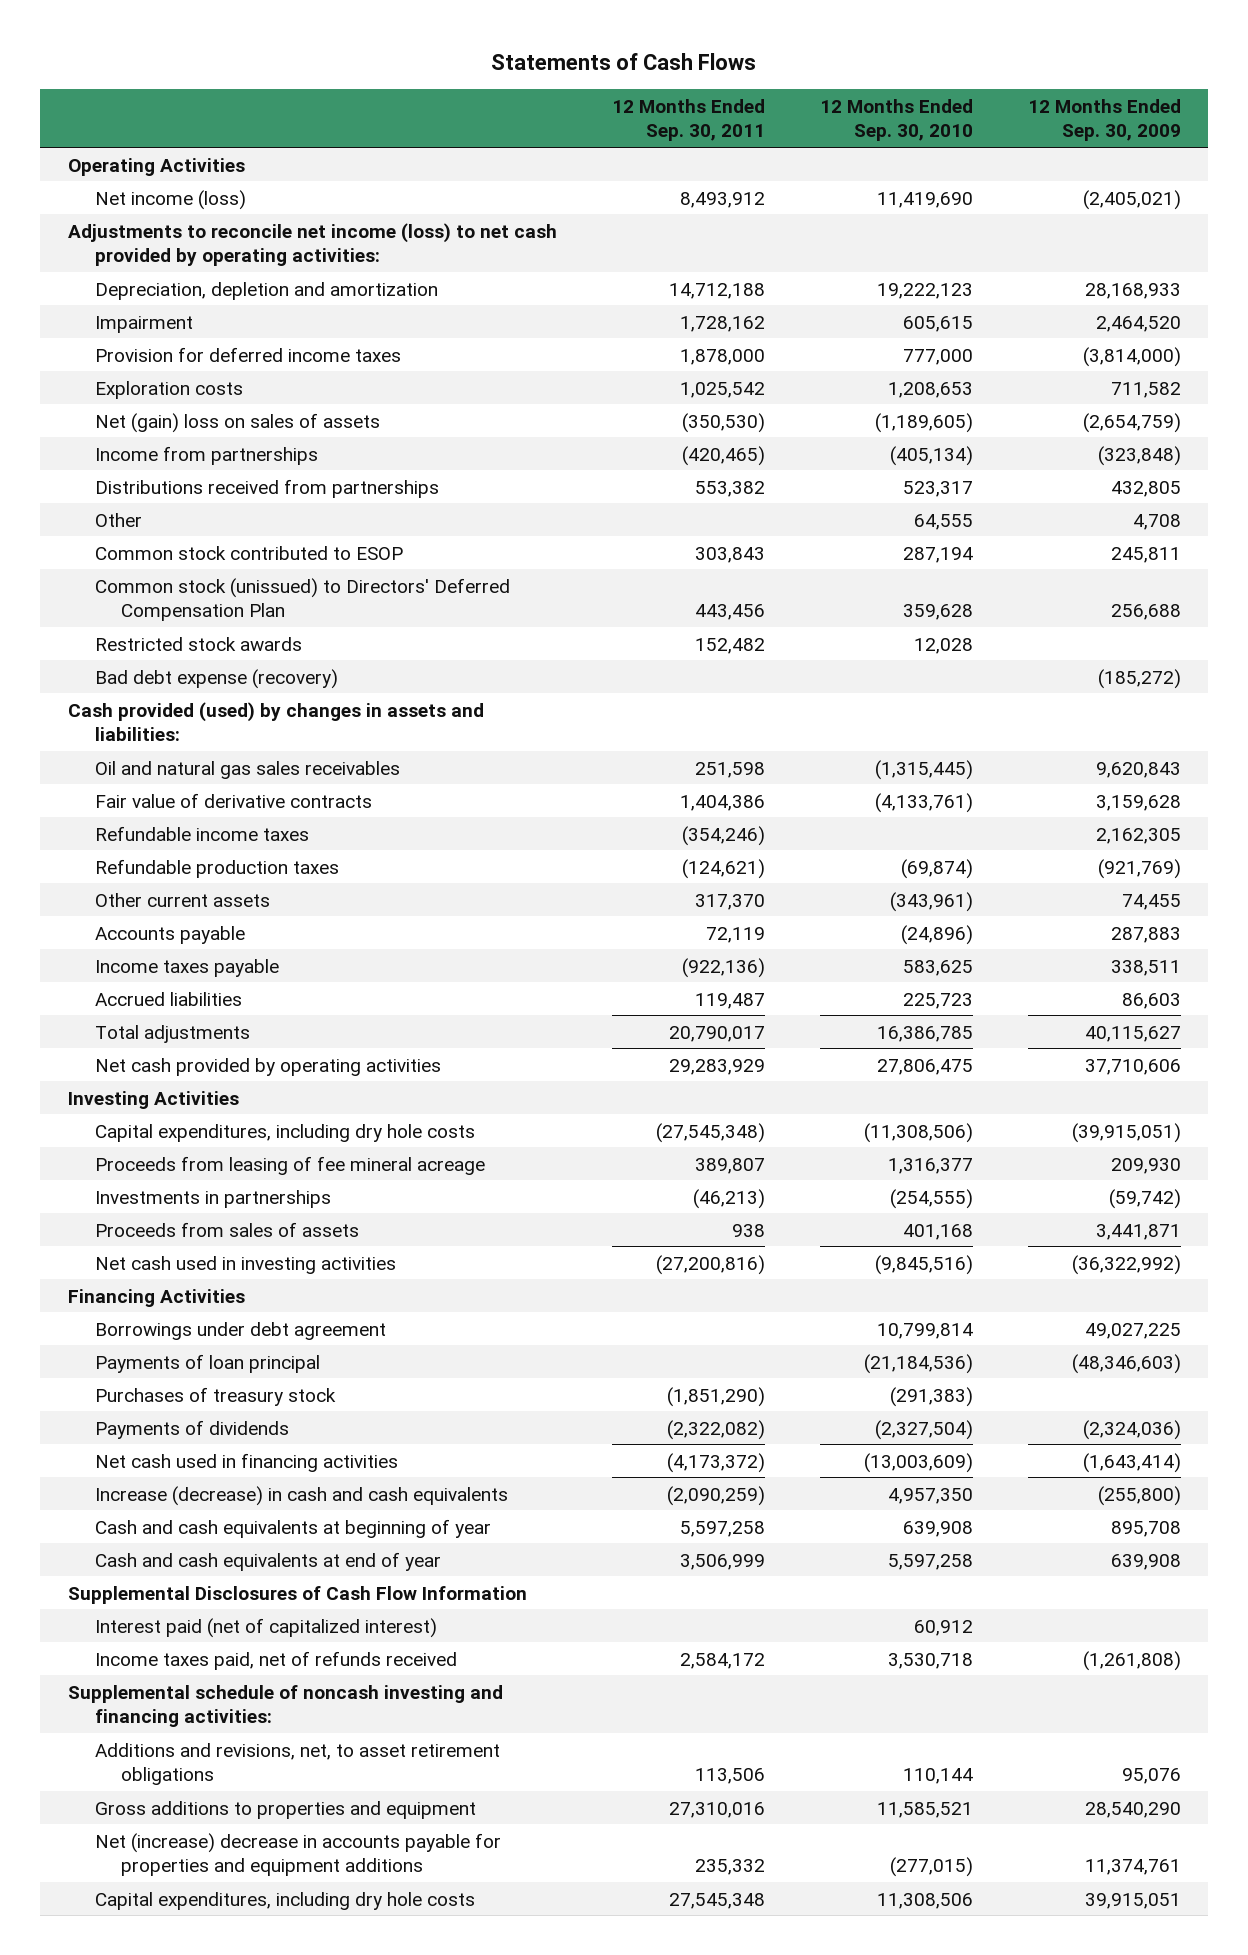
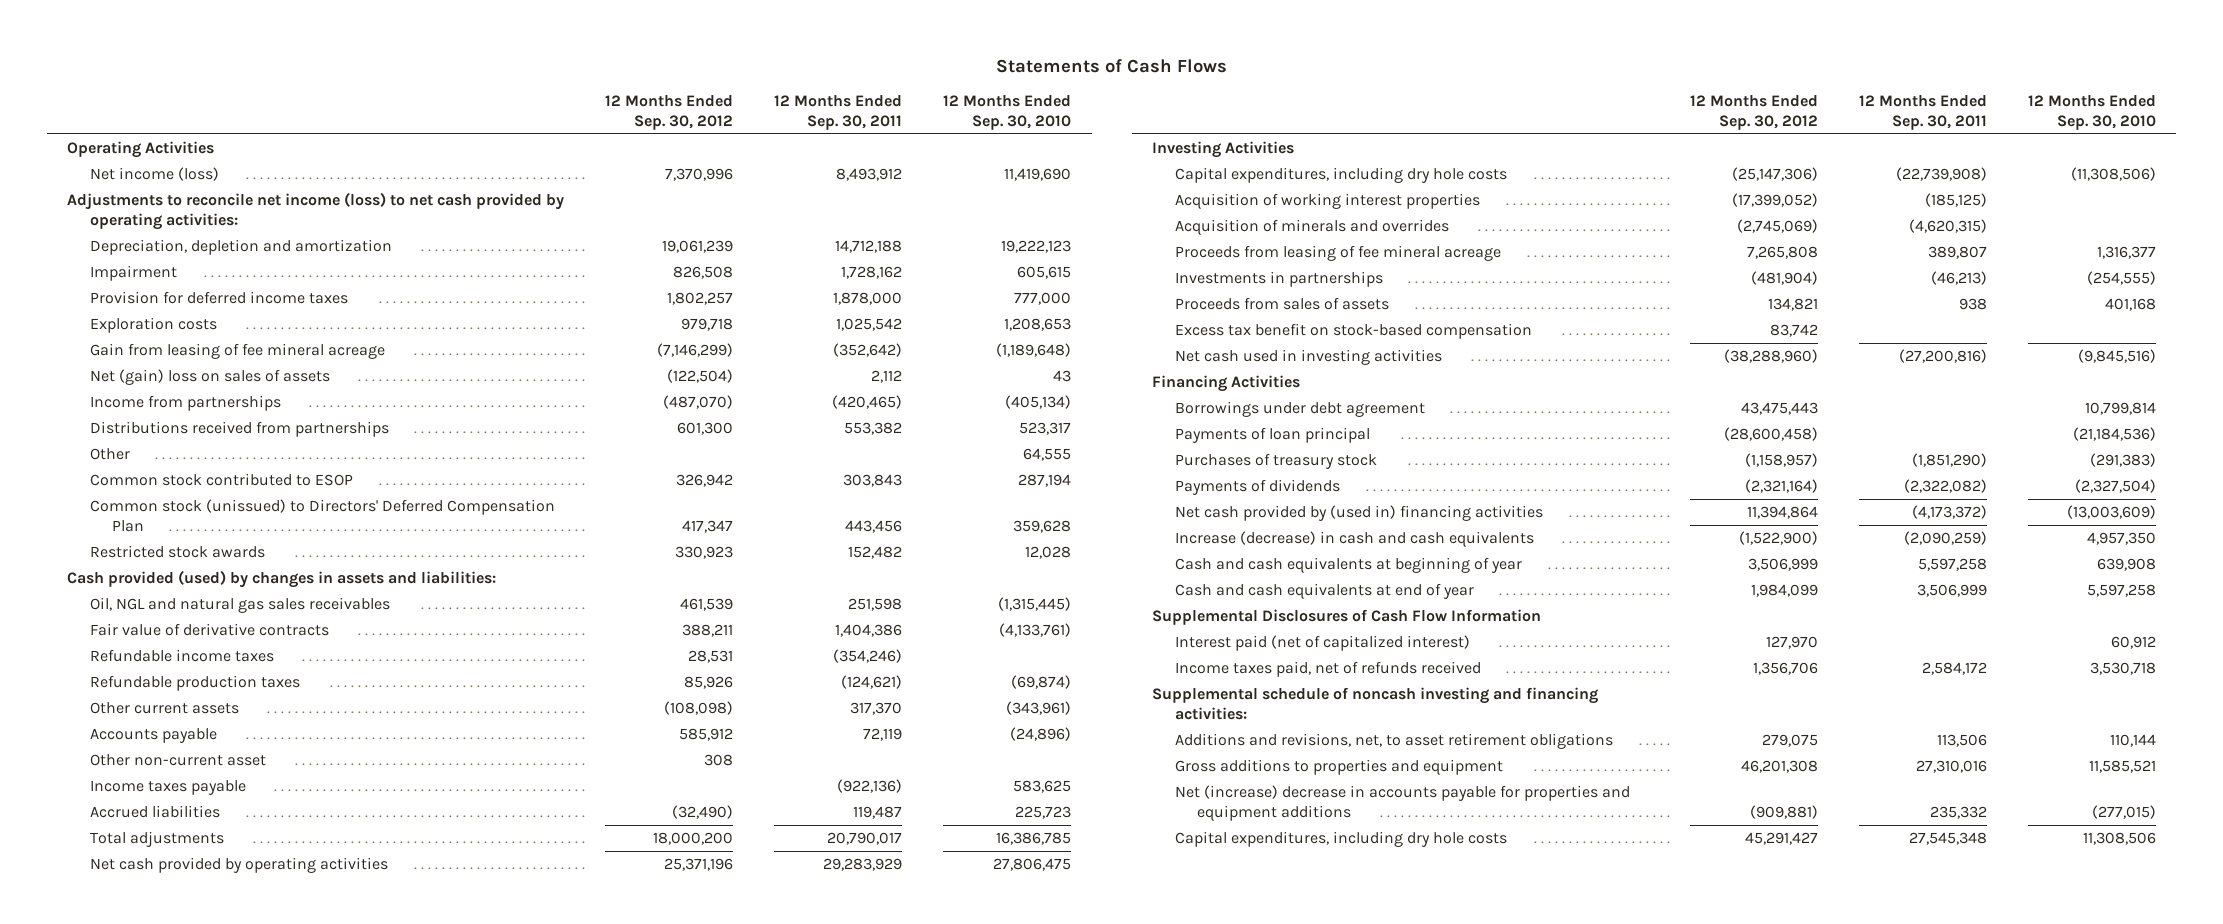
[1027,98,1181,142] 12 Months Ended Sep. 30, 2009 -> none
none -> [605,94,734,130] 12 Months Ended Sep. 30, 2012
none -> [89,343,385,360] Gain from leasing of fee mineral acreage
[681,412,765,433] (350,530) -> [871,370,903,384] 2,112
[874,412,973,433] (1,189,605) -> [1053,370,1072,383] 43
[94,668,338,689] Bad debt expense (recovery) -> none
[94,760,400,779] Oil and natural gas sales receivables -> [89,597,390,614] Oil, NGL and natural gas sales receivables
none -> [89,754,266,767] Other non-current asset
[655,1122,765,1143] (27,545,348) -> [1896,167,1988,182] (22,739,908)
none -> [1174,193,1480,210] Acquisition of working interest properties
none -> [1174,219,1449,236] Acquisition of minerals and overrides
none -> [1174,323,1532,340] Excess tax benefit on stock-based compensation
[94,1452,398,1472] Net cash used in financing activities -> [1174,505,1543,522] Net cash provided by (used in) financing activities

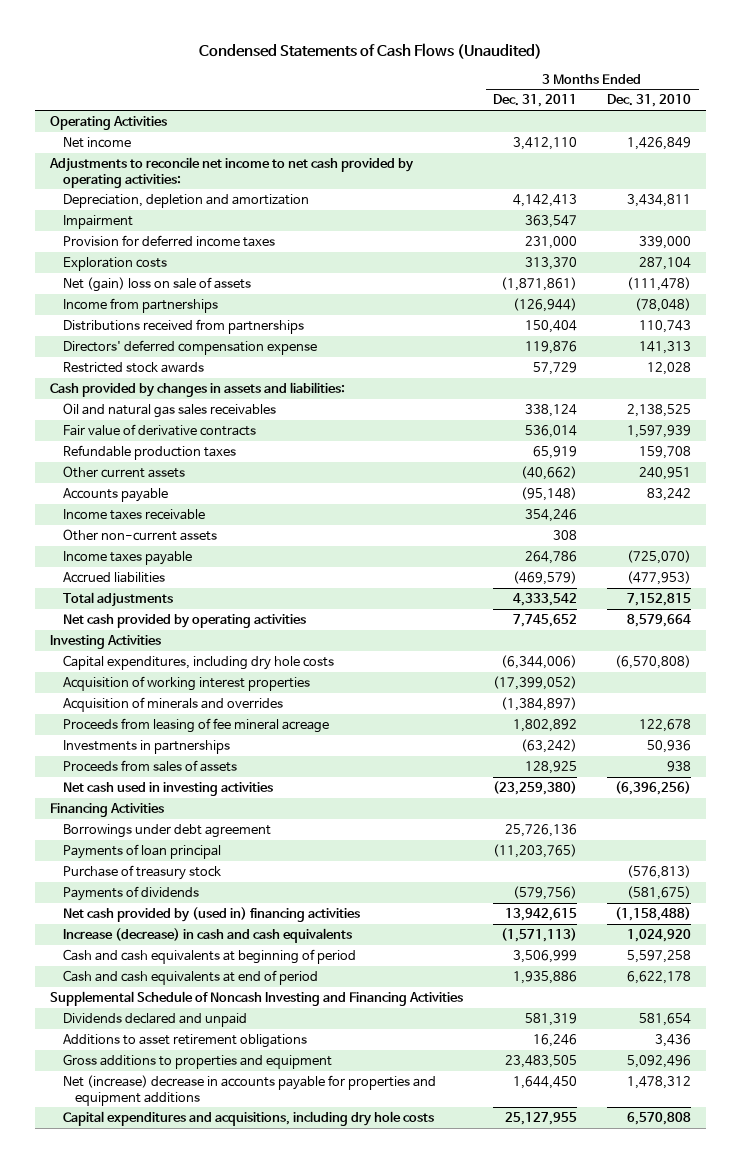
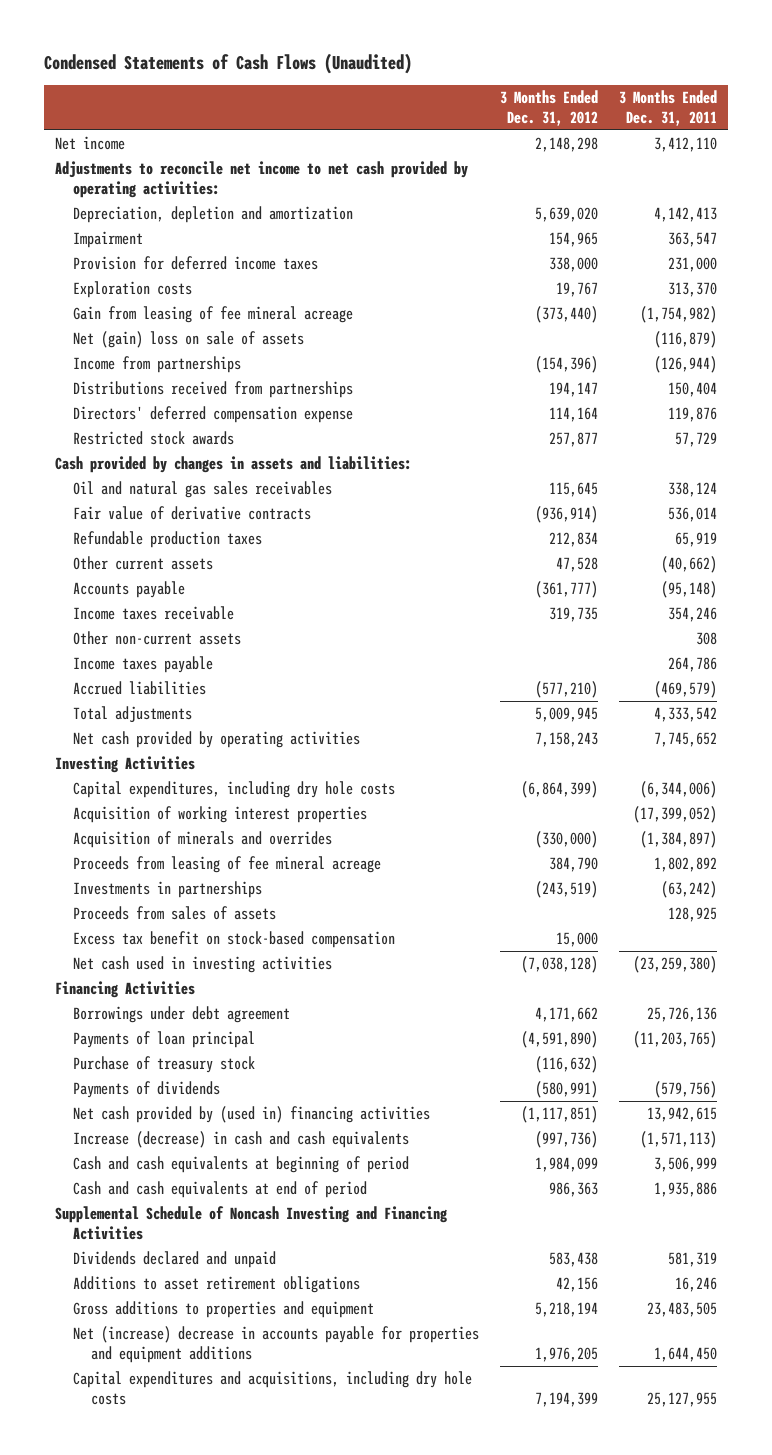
[607,94,692,108] Dec. 31, 2010 -> none
none -> [499,90,598,127] 3 Months Ended Dec. 31, 2012
[50,116,168,131] Operating Activities -> none
none -> [72,306,353,324] Gain from leasing of fee mineral acreage
[501,277,578,292] (1,871,861) -> [654,331,718,349] (116,879)
none -> [72,931,395,949] Excess tax benefit on stock-based compensation

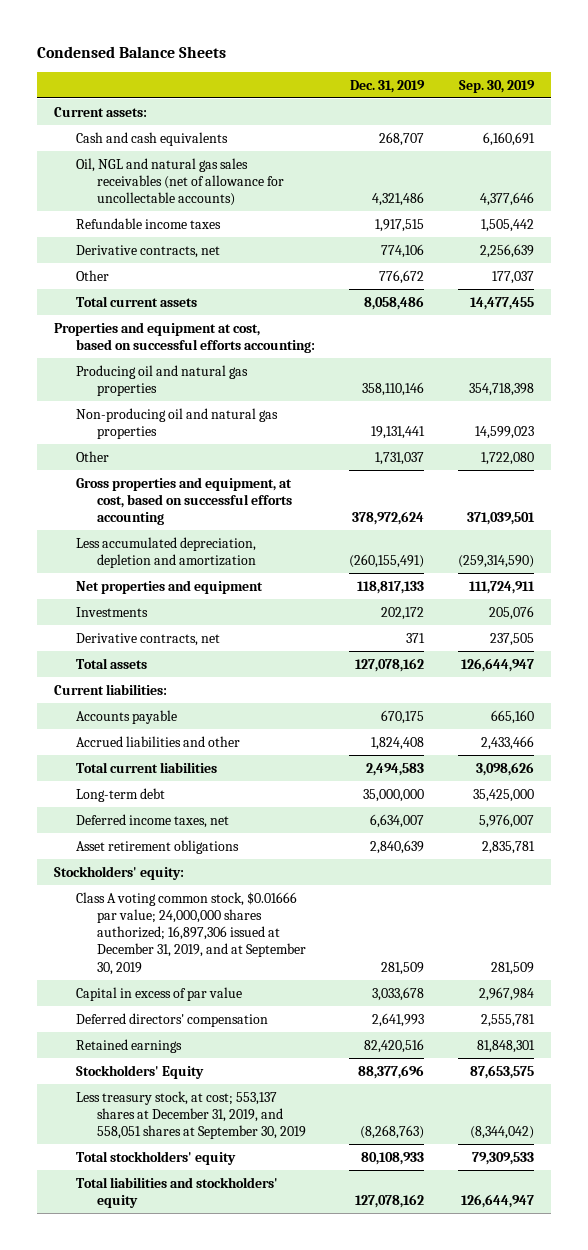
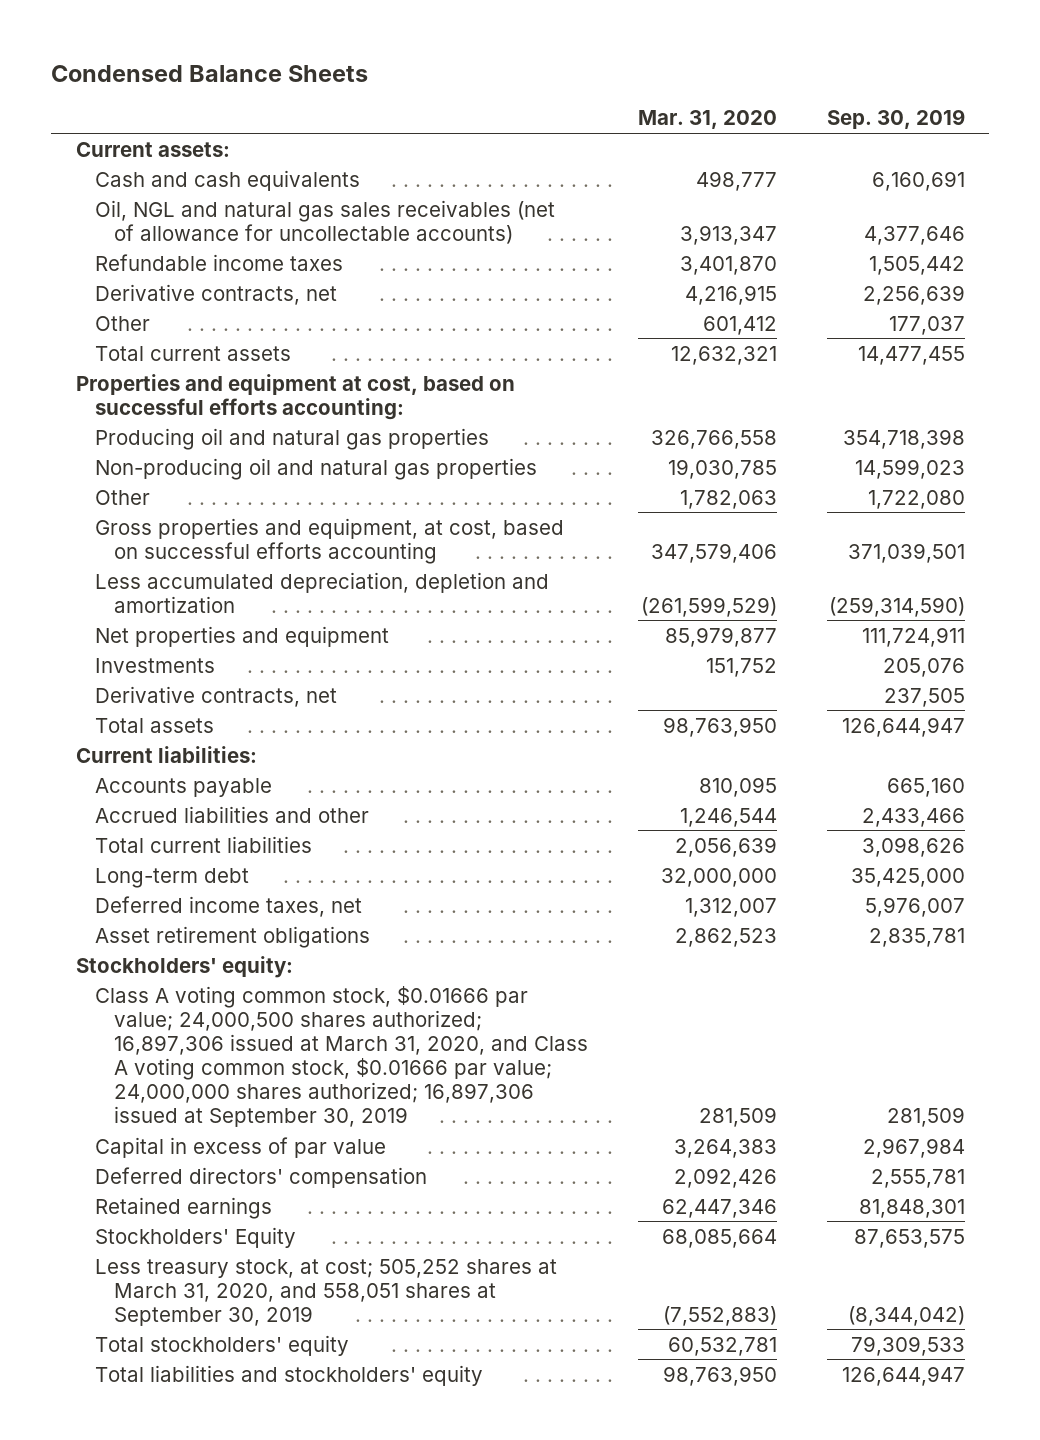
[349,79,425,93] Dec. 31, 2019 -> none
none -> [637,110,777,130] Mar. 31, 2020
[75,891,307,975] Class A voting common stock, $0.01666 par value; 24,000,000 shares authorized; 16,897,306 issued at December 31, 2019, and at September 30, 2019 -> [94,985,589,1127] Class A voting common stock, $0.01666 par value; 24,000,500 shares authorized; 16,897,306 issued at March 31, 2020, and Class A voting common stock, $0.01666 par value; 24,000,000 shares authorized; 16,897,306 issued at September 30, 2019
[75,1090,307,1140] Less treasury stock, at cost; 553,137 shares at December 31, 2019, and 558,051 shares at September 30, 2019 -> [94,1258,557,1326] Less treasury stock, at cost; 505,252 shares at March 31, 2020, and 558,051 shares at September 30, 2019

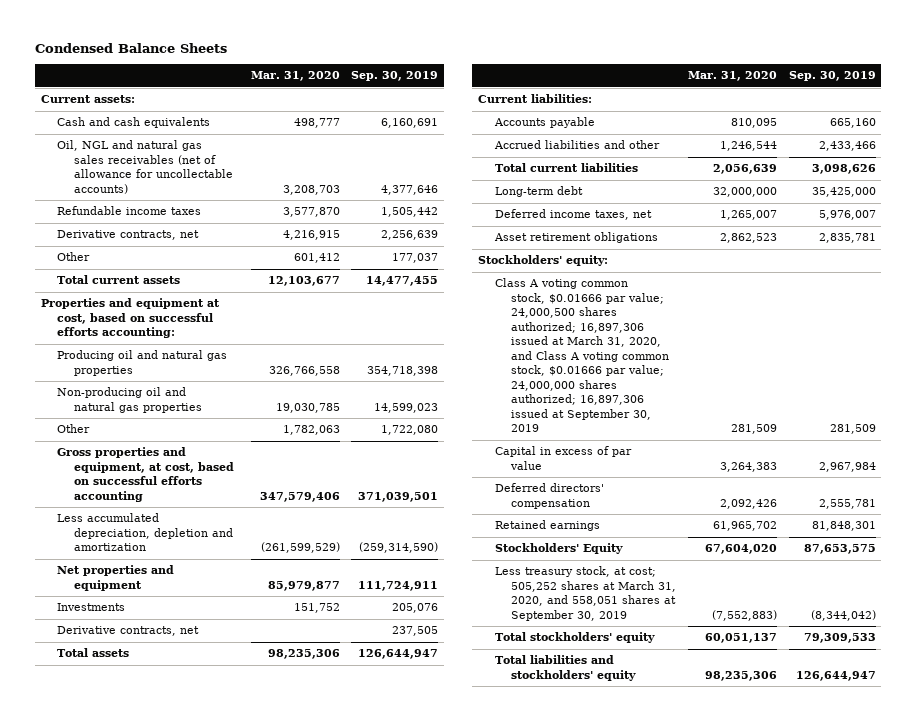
[679,224,777,245] 3,913,347 -> [282,184,340,195] 3,208,703
[679,255,777,275] 3,401,870 -> [282,207,340,218] 3,577,870
[670,345,777,365] 12,632,321 -> [267,276,340,287] 12,103,677
[662,716,777,737] 98,763,950 -> [267,649,340,660] 98,235,306
[684,897,777,917] 1,312,007 -> [719,210,777,221] 1,265,007
[661,1198,777,1218] 62,447,346 -> [712,521,777,532] 61,965,702
[661,1228,777,1248] 68,085,664 -> [704,544,777,555] 67,604,020
[667,1336,777,1356] 60,532,781 -> [704,633,777,644] 60,051,137
[662,1365,777,1386] 98,763,950 -> [704,670,777,681] 98,235,306

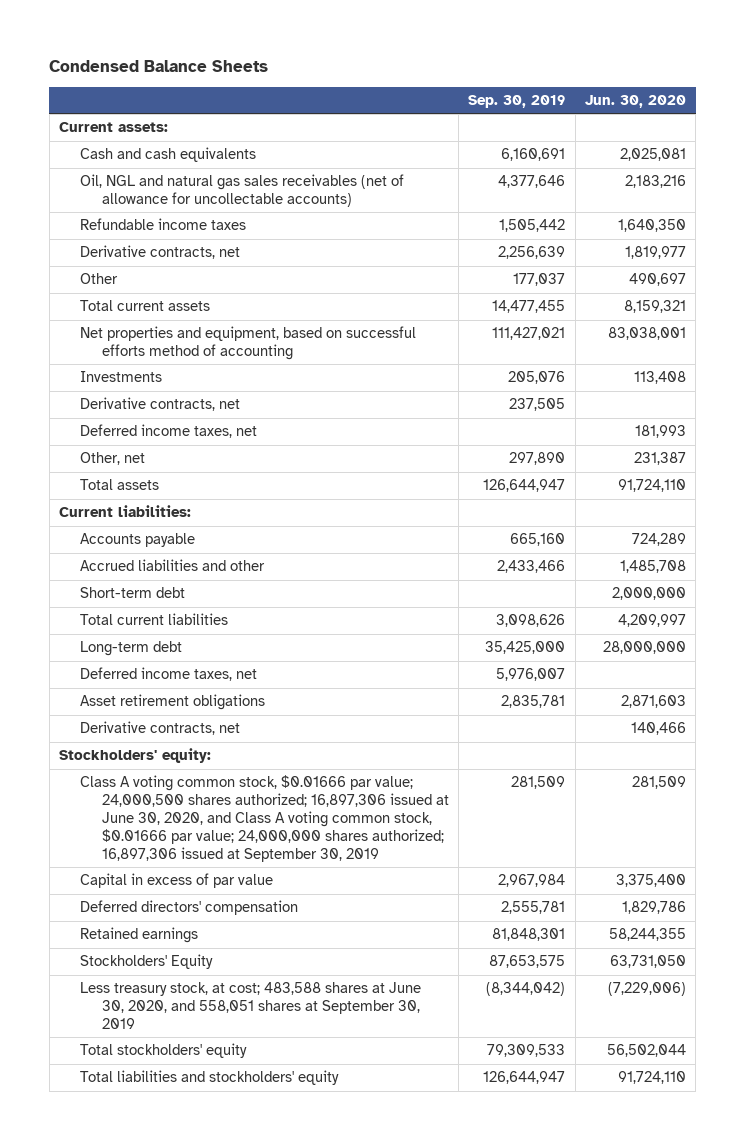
[250,71,340,82] Mar. 31, 2020 -> none
none -> [585,94,687,108] Jun. 30, 2020
[41,298,221,339] Properties and equipment at cost, based on successful efforts accounting: -> none
[57,350,228,376] Producing oil and natural gas properties -> none
[57,387,202,413] Non-producing oil and natural gas properties -> none
[57,424,91,434] Other -> none
[57,447,234,502] Gross properties and equipment, at cost, based on successful efforts accounting -> none
[57,513,233,552] Less accumulated depreciation, depletion and amortization -> none
[57,565,175,591] Net properties and equipment -> [80,326,417,361] Net properties and equipment, based on successful efforts method of accounting
[358,580,439,591] 111,724,911 -> [492,327,566,341] 111,427,021
none -> [80,424,258,439] Deferred income taxes, net
none -> [80,452,146,466] Other, net
none -> [80,587,186,599] Short-term debt
none -> [80,721,241,736] Derivative contracts, net
[494,278,670,433] Class A voting common stock, $0.01666 par value; 24,000,500 shares authorized; 16,897,306 issued at March 31, 2020, and Class A voting common stock, $0.01666 par value; 24,000,000 shares authorized; 16,897,306 issued at September 30, 2019 -> [80,775,449,862] Class A voting common stock, $0.01666 par value; 24,000,500 shares authorized; 16,897,306 issued at June 30, 2020, and Class A voting common stock, $0.01666 par value; 24,000,000 shares authorized; 16,897,306 issued at September 30, 2019
[494,566,677,621] Less treasury stock, at cost; 505,252 shares at March 31, 2020, and 558,051 shares at September 30, 2019 -> [80,982,422,1029] Less treasury stock, at cost; 483,588 shares at June 30, 2020, and 558,051 shares at September 30, 2019

